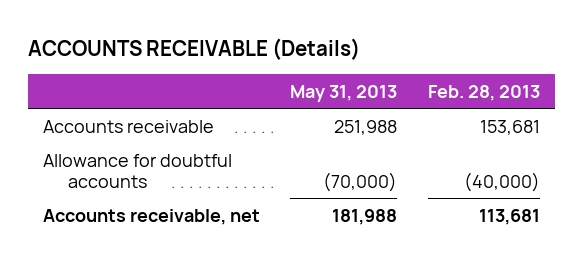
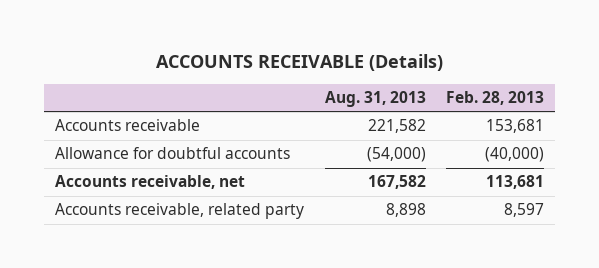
[290,84,398,102] May 31, 2013 -> none
none -> [324,91,426,108] Aug. 31, 2013
none -> [54,203,304,220] Accounts receivable, related party

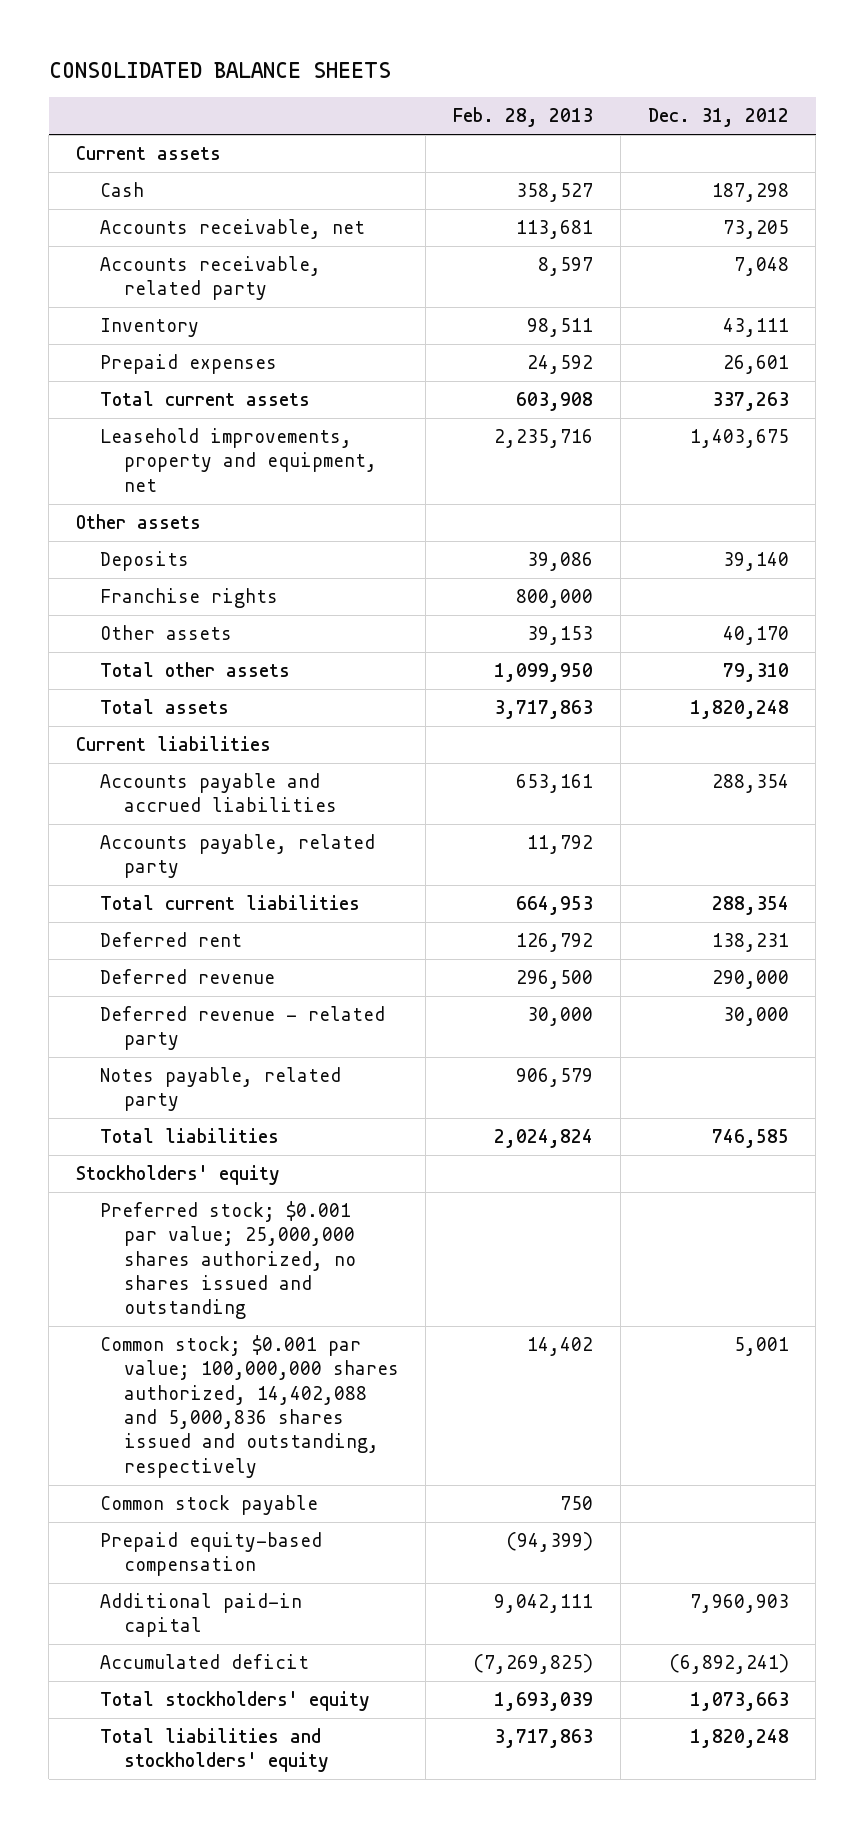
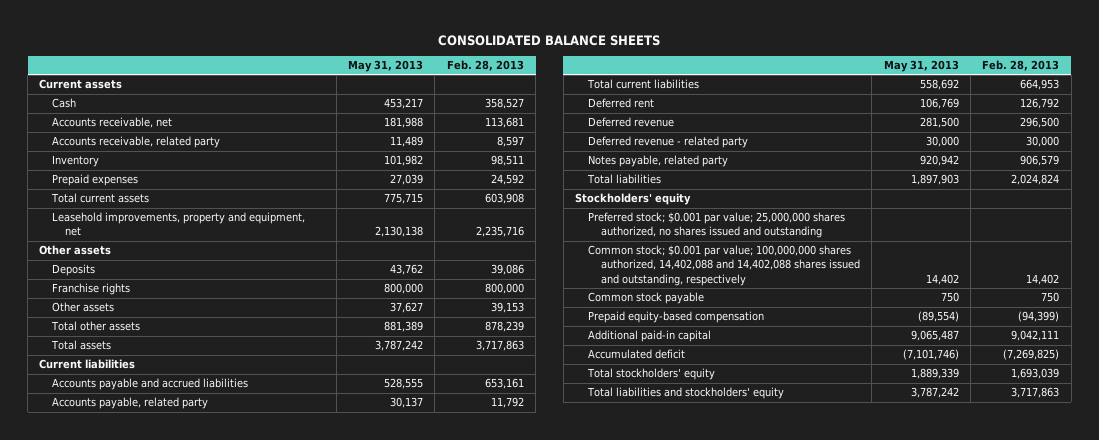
[647,108,789,128] Dec. 31, 2012 -> none
none -> [348,60,424,73] May 31, 2013
[494,662,594,682] 1,099,950 -> [484,321,524,333] 878,239
[99,1334,399,1478] Common stock; $0.001 par value; 100,000,000 shares authorized, 14,402,088 and 5,000,836 shares issued and outstanding, respectively -> [588,245,860,286] Common stock; $0.001 par value; 100,000,000 shares authorized, 14,402,088 and 14,402,088 shares issued and outstanding, respectively

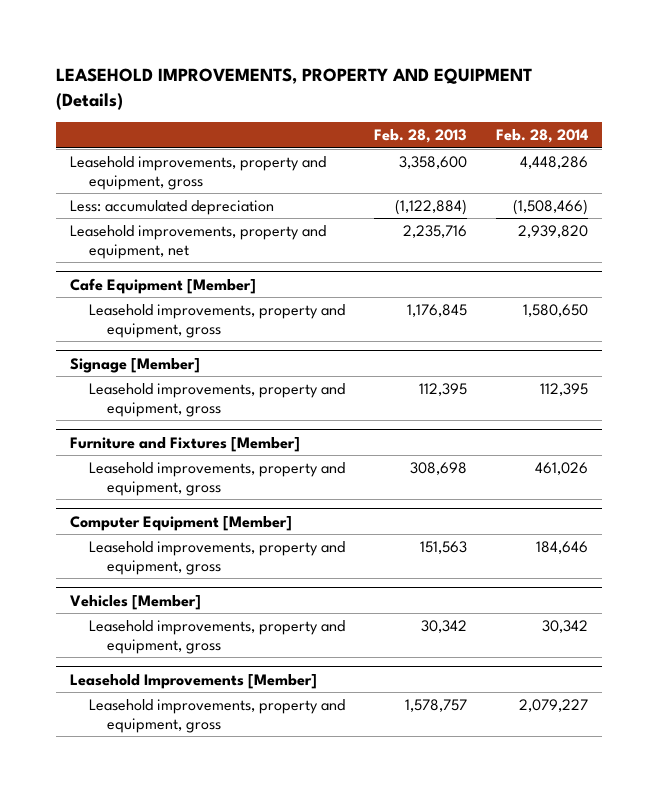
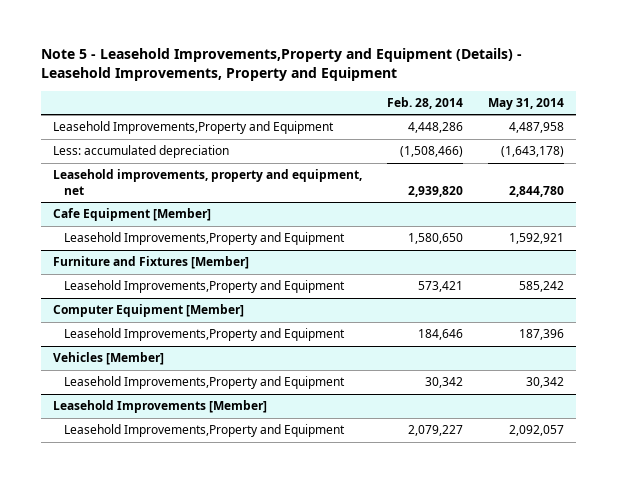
[55,67,532,110] LEASEHOLD IMPROVEMENTS, PROPERTY AND EQUIPMENT (Details) -> [40,48,522,82] Note 5 - Leasehold Improvements,Property and Equipment (Details) - Leasehold Improvements, Property and Equipment
[373,129,467,144] Feb. 28, 2013 -> none
none -> [487,97,564,110] May 31, 2014
[70,156,327,191] Leasehold improvements, property and equipment, gross -> [53,121,335,135] Leasehold Improvements,Property and Equipment
[70,357,201,373] Signage [Member] -> none
[88,383,345,418] Leasehold improvements, property and equipment, gross -> none
[88,304,345,339] Leasehold improvements, property and equipment, gross -> [64,232,346,246] Leasehold Improvements,Property and Equipment
[88,462,345,497] Leasehold improvements, property and equipment, gross -> [64,280,346,294] Leasehold Improvements,Property and Equipment
[534,462,588,476] 461,026 -> [417,281,463,293] 573,421
[88,541,345,576] Leasehold improvements, property and equipment, gross -> [64,328,346,342] Leasehold Improvements,Property and Equipment
[88,620,345,655] Leasehold improvements, property and equipment, gross -> [64,376,346,390] Leasehold Improvements,Property and Equipment
[88,699,345,734] Leasehold improvements, property and equipment, gross -> [64,424,346,438] Leasehold Improvements,Property and Equipment

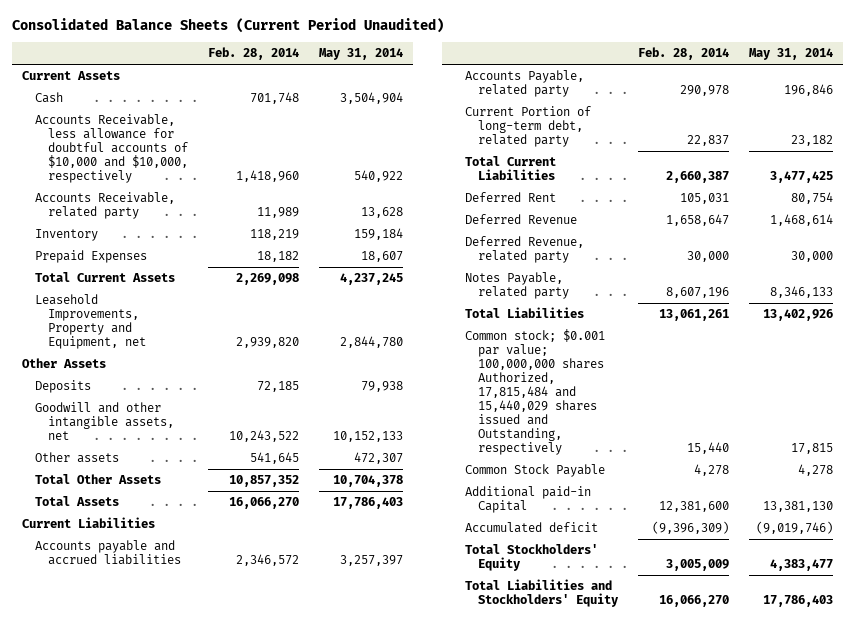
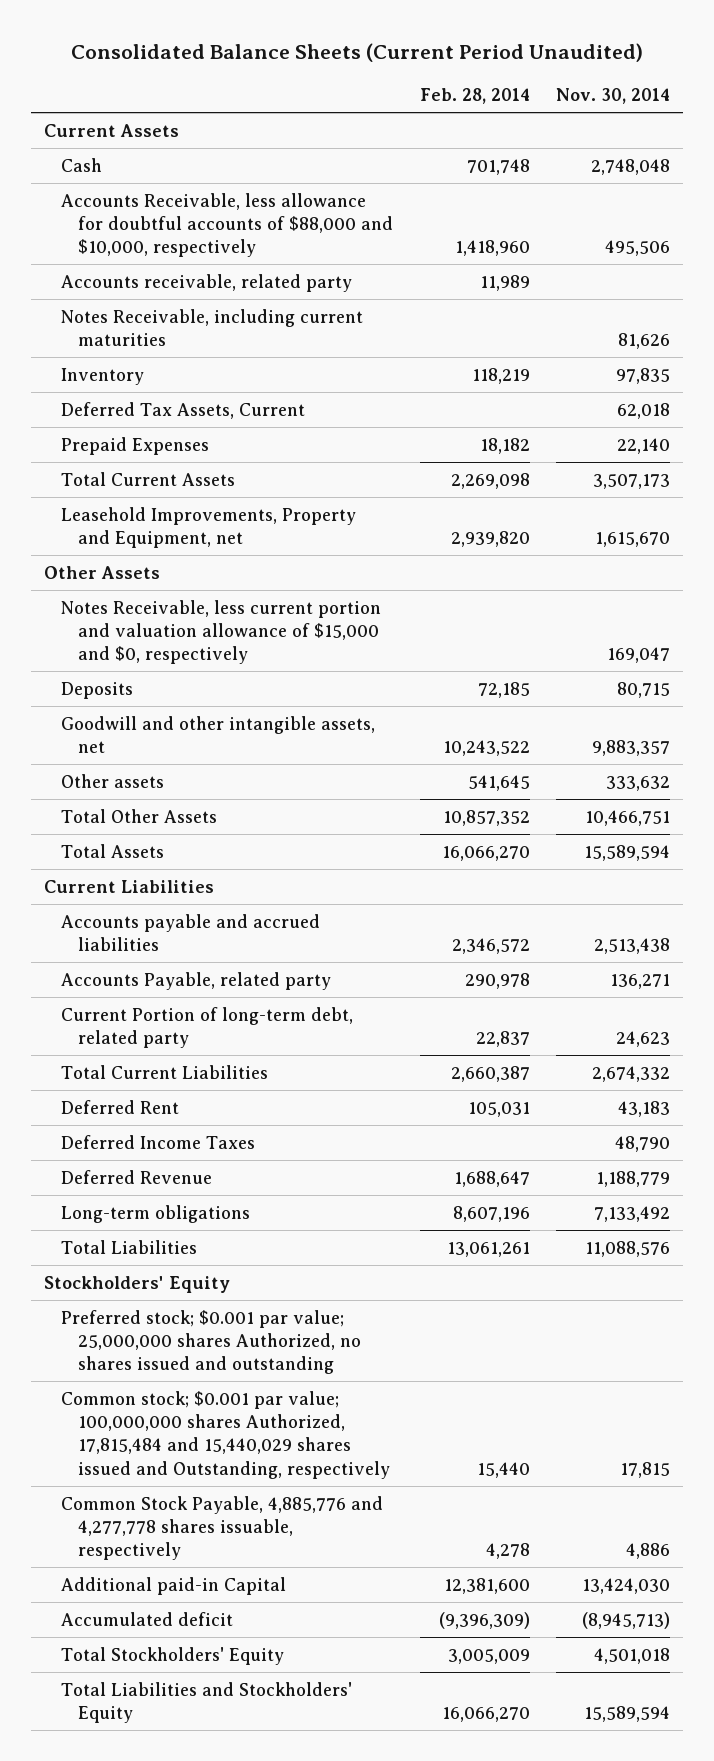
[318,48,403,61] May 31, 2014 -> none
none -> [556,87,671,104] Nov. 30, 2014
[34,114,188,183] Accounts Receivable, less allowance for doubtful accounts of $10,000 and $10,000, respectively -> [61,192,394,258] Accounts Receivable, less allowance for doubtful accounts of $88,000 and $10,000, respectively
[34,192,175,220] Accounts Receivable, related party -> [61,273,353,292] Accounts receivable, related party
none -> [61,308,364,346] Notes Receivable, including current maturities
none -> [61,401,306,419] Deferred Tax Assets, Current
none -> [61,599,382,665] Notes Receivable, less current portion and valuation allowance of $15,000 and $0, respectively
[465,236,585,264] Deferred Revenue, related party -> none
none -> [61,1134,256,1149] Deferred Income Taxes
[666,214,730,227] 1,658,647 -> [453,1170,530,1187] 1,688,647
[465,272,570,300] Notes Payable, related party -> [61,1204,251,1223] Long-term obligations
none -> [44,1275,231,1293] Stockholders' Equity
none -> [61,1309,362,1375] Preferred stock; $0.001 par value; 25,000,000 shares Authorized, no shares issued and outstanding
[465,464,606,478] Common Stock Payable -> [61,1495,384,1561] Common Stock Payable, 4,885,776 and 4,277,778 shares issuable, respectively

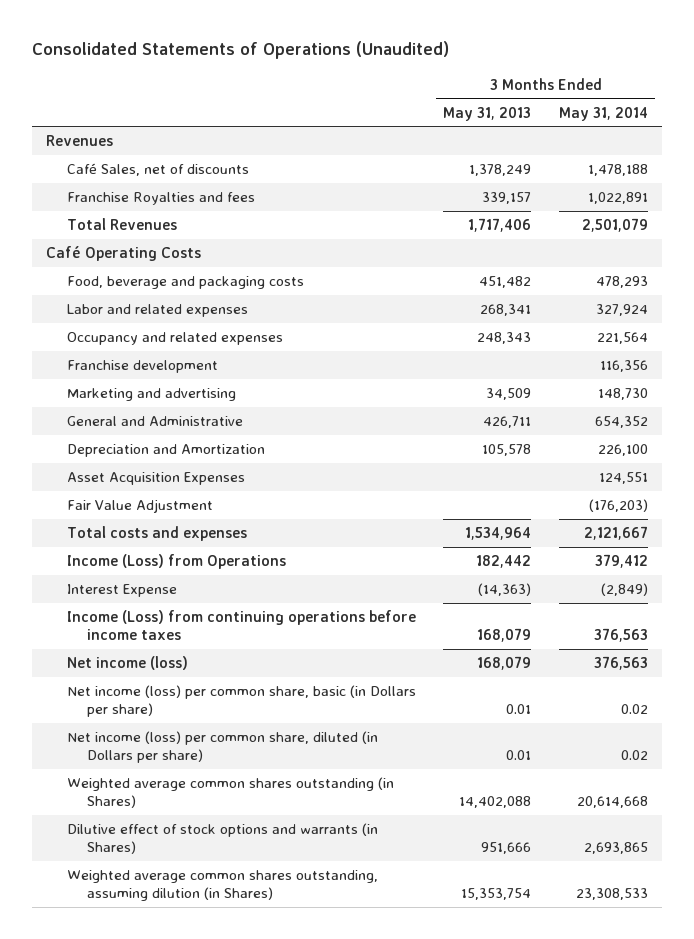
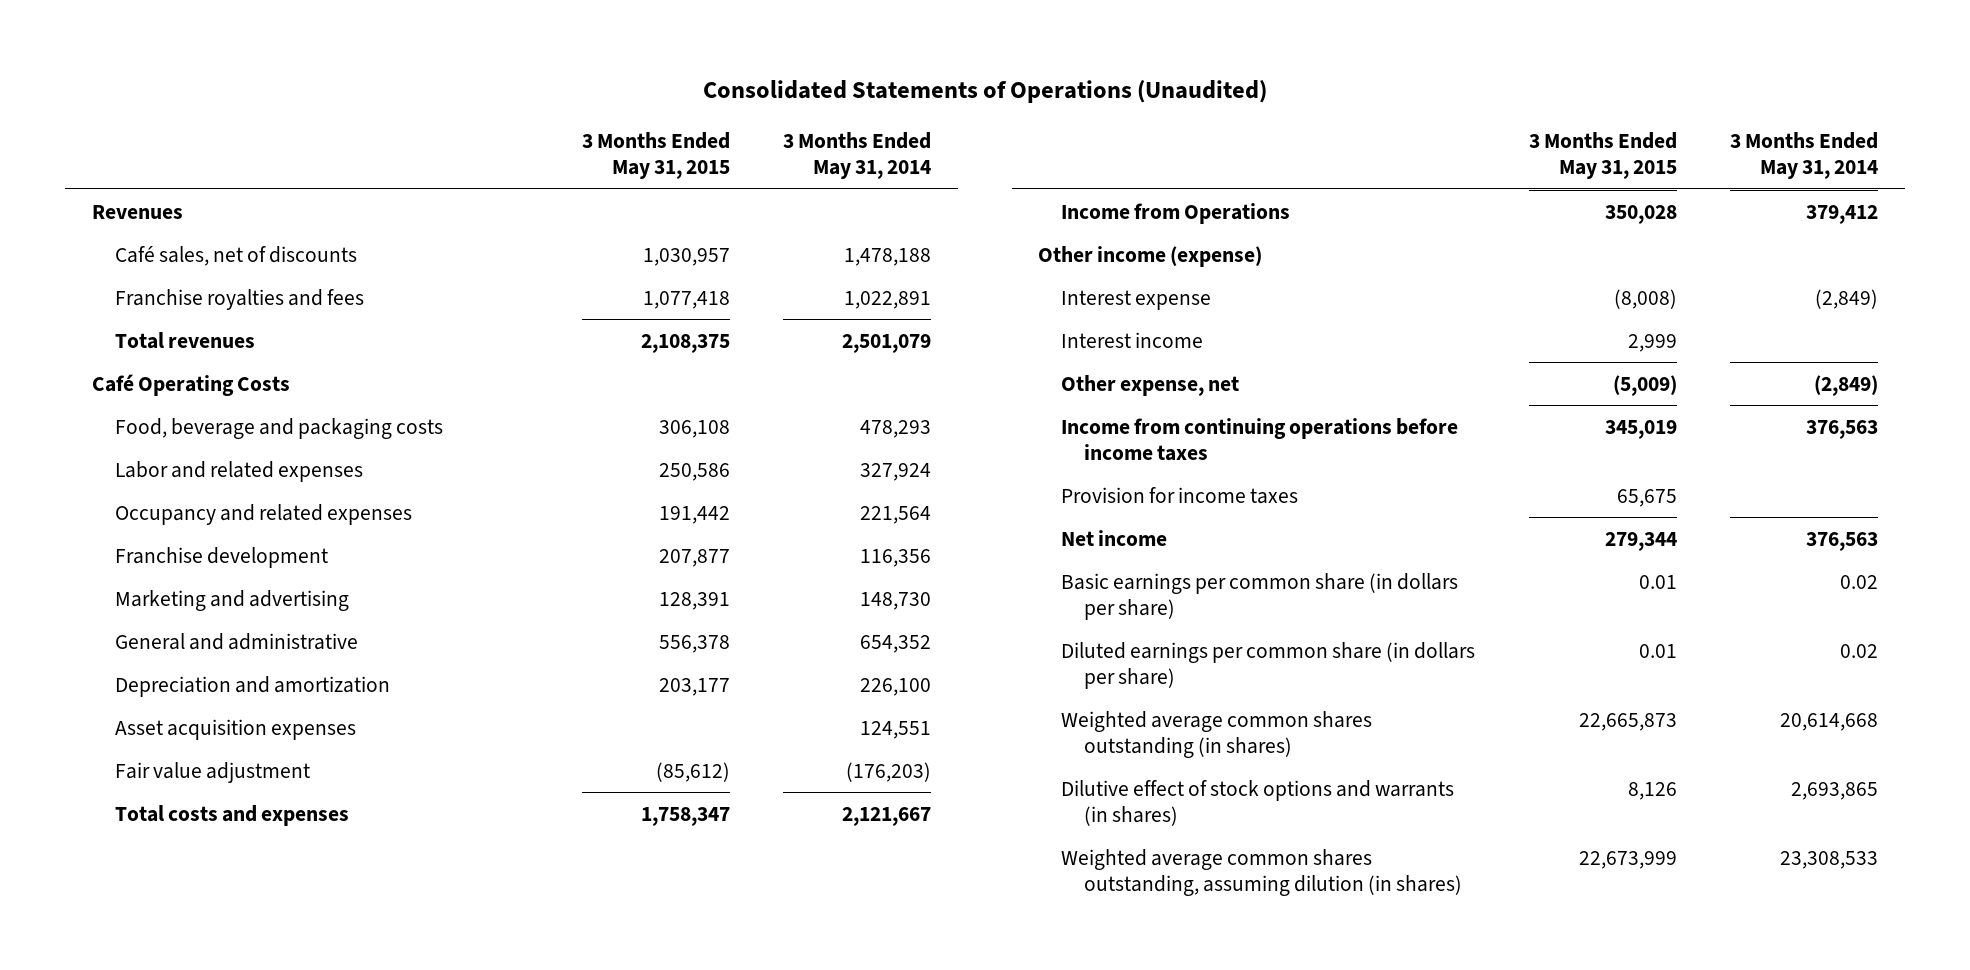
[443,106,532,121] May 31, 2013 -> none
none -> [582,132,731,180] 3 Months Ended May 31, 2015
[66,163,249,177] Café Sales, net of discounts -> [114,245,357,266] Café sales, net of discounts
[66,192,255,206] Franchise Royalties and fees -> [114,288,364,310] Franchise royalties and fees
[66,218,177,231] Total Revenues -> [114,331,255,349] Total revenues
[66,416,243,427] General and Administrative -> [114,632,358,650] General and administrative
[66,444,265,458] Depreciation and Amortization -> [114,675,390,697] Depreciation and amortization
[66,472,245,486] Asset Acquisition Expenses -> [114,718,356,740] Asset acquisition expenses
[66,499,213,514] Fair Value Adjustment -> [114,761,310,783] Fair value adjustment
[66,554,286,570] Income (Loss) from Operations -> [1061,202,1291,224] Income from Operations
none -> [1038,245,1263,267] Other income (expense)
[66,584,177,598] Interest Expense -> [1061,289,1212,310] Interest expense
none -> [1061,331,1204,348] Interest income
none -> [1061,374,1240,396] Other expense, net
[66,610,416,641] Income (Loss) from continuing operations before income taxes -> [1061,417,1459,461] Income from continuing operations before income taxes
none -> [1061,486,1299,504] Provision for income taxes
[66,656,188,671] Net income (loss) -> [1061,529,1168,546] Net income
[66,685,416,718] Net income (loss) per common share, basic (in Dollars per share) -> [1061,572,1459,620] Basic earnings per common share (in dollars per share)
[66,731,378,764] Net income (loss) per common share, diluted (in Dollars per share) -> [1061,641,1476,689] Diluted earnings per common share (in dollars per share)
[66,777,394,809] Weighted average common shares outstanding (in Shares) -> [1061,710,1373,758] Weighted average common shares outstanding (in shares)
[66,823,378,855] Dilutive effect of stock options and warrants (in Shares) -> [1061,779,1455,826] Dilutive effect of stock options and warrants (in shares)
[66,870,378,902] Weighted average common shares outstanding, assuming dilution (in Shares) -> [1061,848,1463,896] Weighted average common shares outstanding, assuming dilution (in shares)

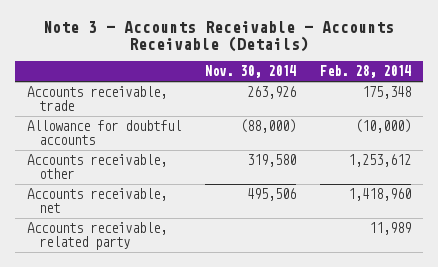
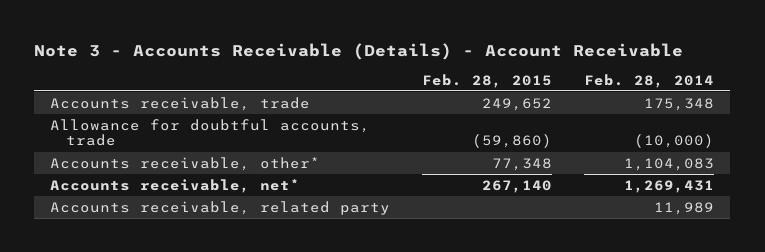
[43,20,395,53] Note 3 - Accounts Receivable - Accounts Receivable (Details) -> [34,42,684,60] Note 3 - Accounts Receivable (Details) - Account Receivable
[205,65,297,79] Nov. 30, 2014 -> none
none -> [422,73,553,88] Feb. 28, 2015
[27,120,182,146] Allowance for doubtful accounts -> [50,118,371,147] Allowance for doubtful accounts, trade
[27,154,168,180] Accounts receivable, other -> [50,156,321,171] Accounts receivable, other*
[347,154,411,168] 1,253,612 -> [624,157,715,171] 1,104,083
[27,188,168,214] Accounts receivable, net -> [50,178,301,193] Accounts receivable, net*
[347,188,411,202] 1,418,960 -> [624,179,715,193] 1,269,431

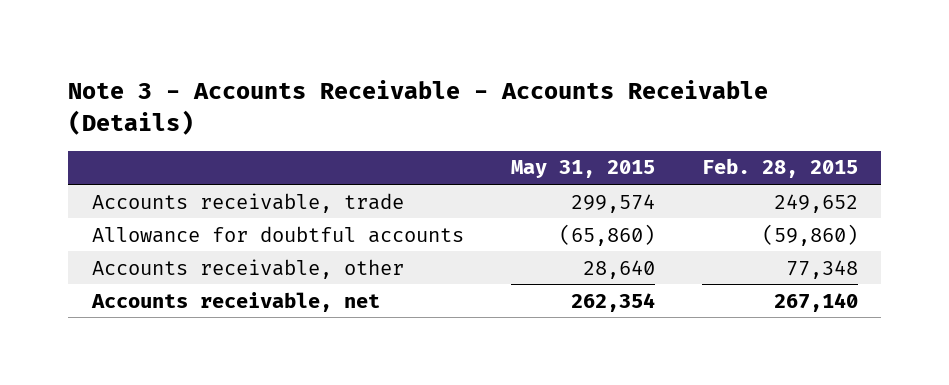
[34,42,684,60] Note 3 - Accounts Receivable (Details) - Account Receivable -> [68,80,769,135] Note 3 - Accounts Receivable - Accounts Receivable (Details)
[584,73,715,88] Feb. 28, 2014 -> none
none -> [510,160,655,179] May 31, 2015
[50,200,391,215] Accounts receivable, related party -> none
[50,118,371,147] Allowance for doubtful accounts, trade -> [91,225,464,243] Allowance for doubtful accounts
[50,156,321,171] Accounts receivable, other* -> [91,258,404,279] Accounts receivable, other
[50,178,301,193] Accounts receivable, net* -> [90,291,380,312] Accounts receivable, net

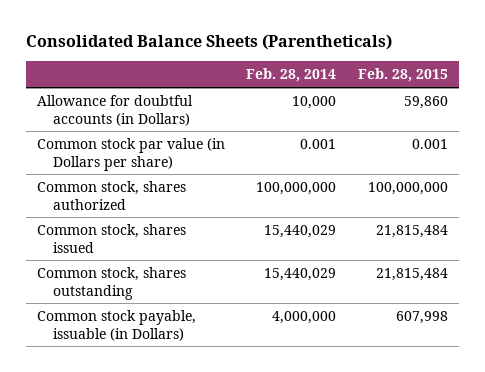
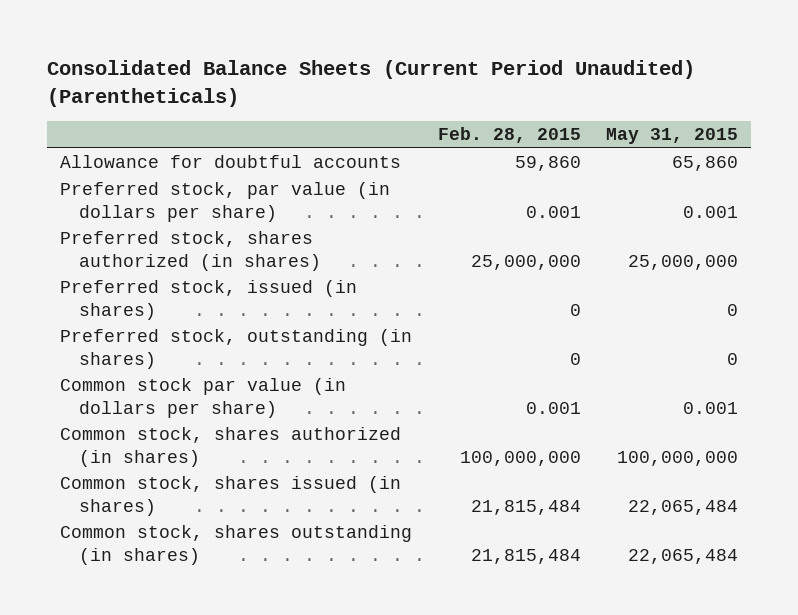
[25,34,392,51] Consolidated Balance Sheets (Parentheticals) -> [47,59,696,107] Consolidated Balance Sheets (Current Period Unaudited) (Parentheticals)
[246,68,337,83] Feb. 28, 2014 -> none
none -> [606,128,739,145] May 31, 2015
[36,309,196,341] Common stock payable, issuable (in Dollars) -> none
[36,94,193,126] Allowance for doubtful accounts (in Dollars) -> [59,155,401,169] Allowance for doubtful accounts
none -> [59,182,390,222] Preferred stock, par value (in dollars per share)
none -> [59,231,321,271] Preferred stock, shares authorized (in shares)
none -> [59,280,357,320] Preferred stock, issued (in shares)
none -> [59,329,412,369] Preferred stock, outstanding (in shares)
[36,137,225,171] Common stock par value (in Dollars per share) -> [59,378,346,418] Common stock par value (in dollars per share)
[36,180,186,210] Common stock, shares authorized -> [59,427,401,467] Common stock, shares authorized (in shares)
[36,223,186,253] Common stock, shares issued -> [59,476,401,516] Common stock, shares issued (in shares)
[36,266,186,300] Common stock, shares outstanding -> [59,525,412,565] Common stock, shares outstanding (in shares)

